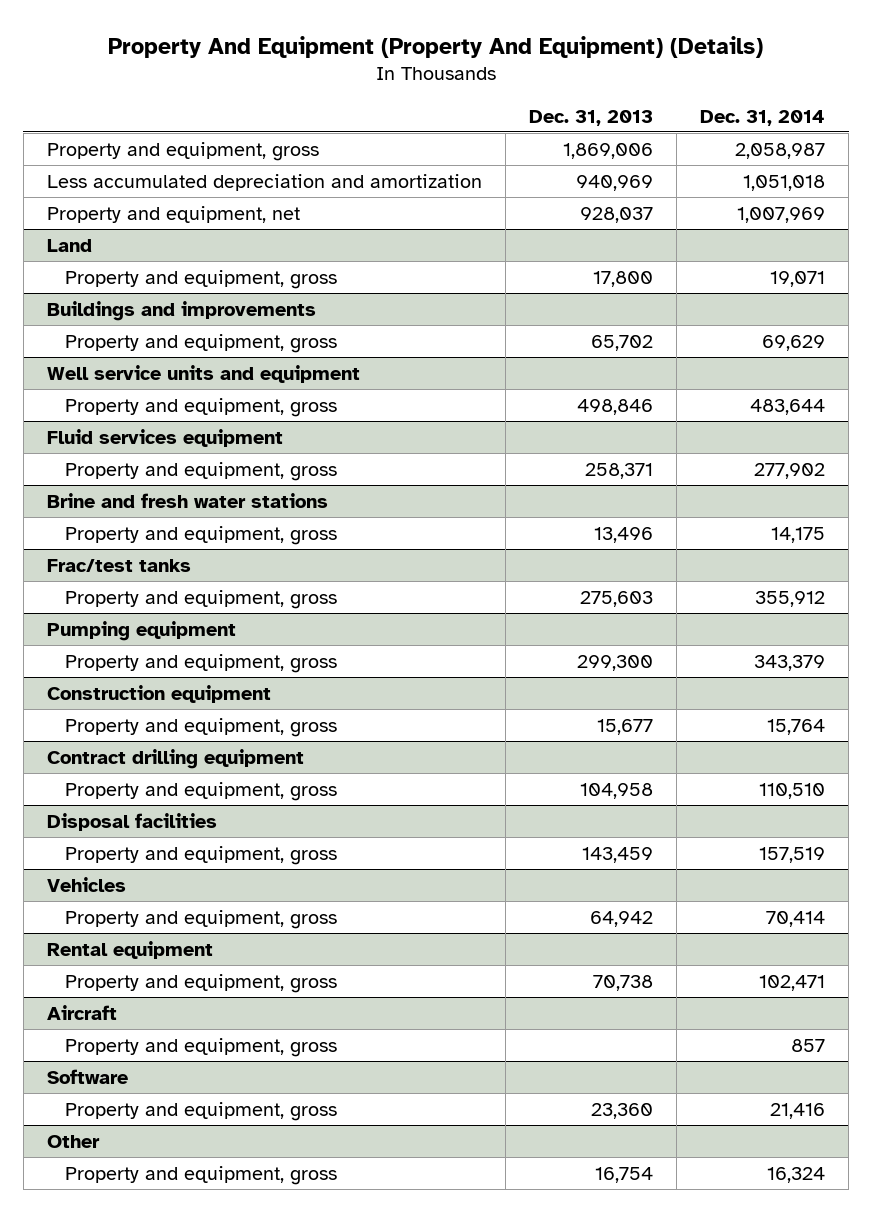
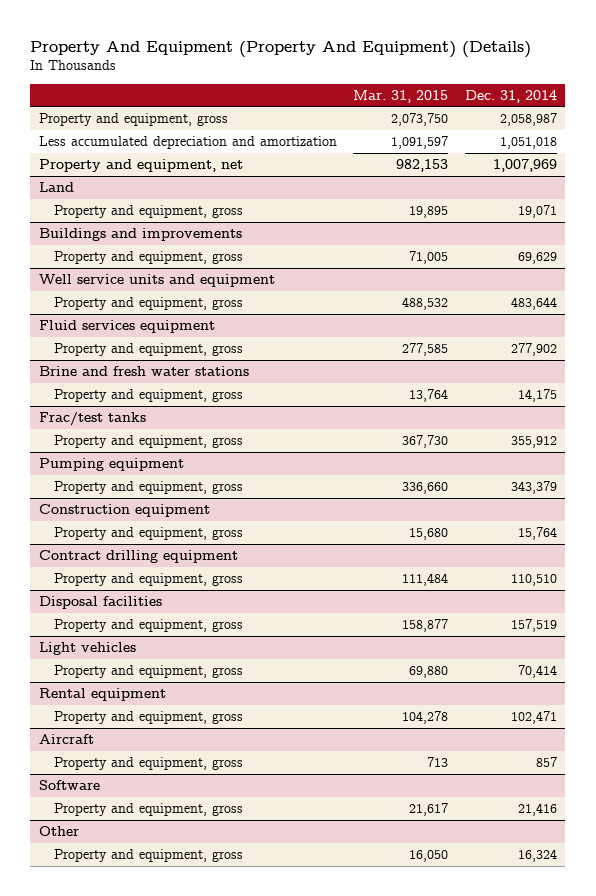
[528,109,653,126] Dec. 31, 2013 -> none
none -> [353,89,449,103] Mar. 31, 2015
[46,876,126,892] Vehicles -> [38,642,136,656] Light vehicles

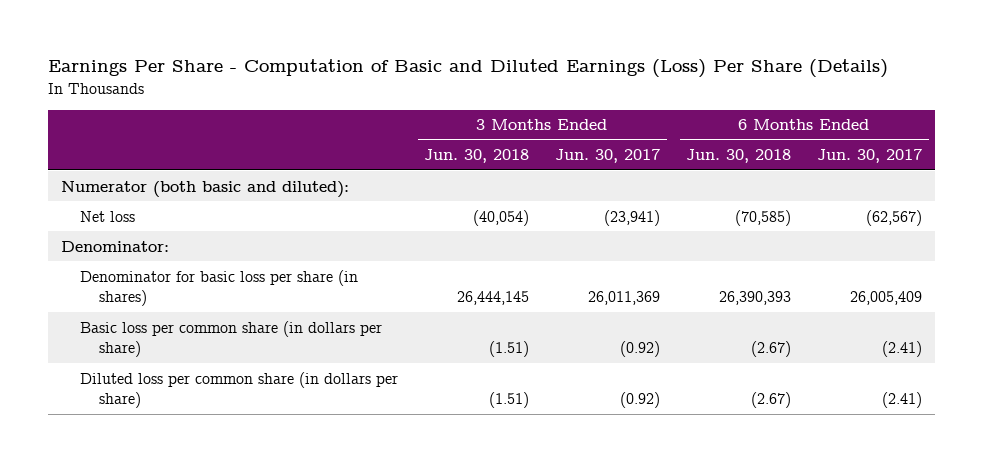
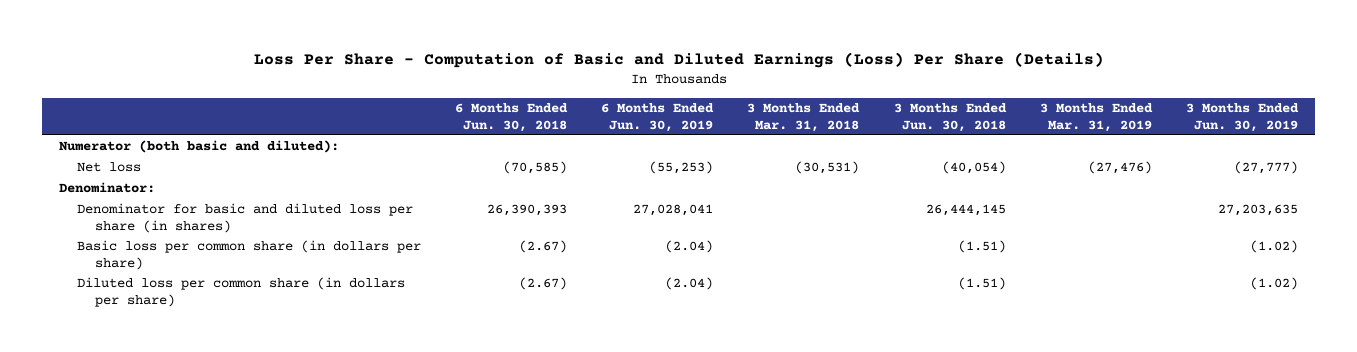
[47,59,888,79] Earnings Per Share - Computation of Basic and Diluted Earnings (Loss) Per Share (Details) -> [253,52,1104,69] Loss Per Share - Computation of Basic and Diluted Earnings (Loss) Per Share (Details)
[555,149,661,164] Jun. 30, 2017 -> none
[817,149,923,164] Jun. 30, 2017 -> none
none -> [601,102,715,132] 6 Months Ended Jun. 30, 2019
none -> [747,102,861,132] 3 Months Ended Mar. 31, 2018
none -> [1039,102,1153,132] 3 Months Ended Mar. 31, 2019
none -> [1185,102,1299,132] 3 Months Ended Jun. 30, 2019
[80,269,359,306] Denominator for basic loss per share (in shares) -> [76,203,413,234] Denominator for basic and diluted loss per share (in shares)

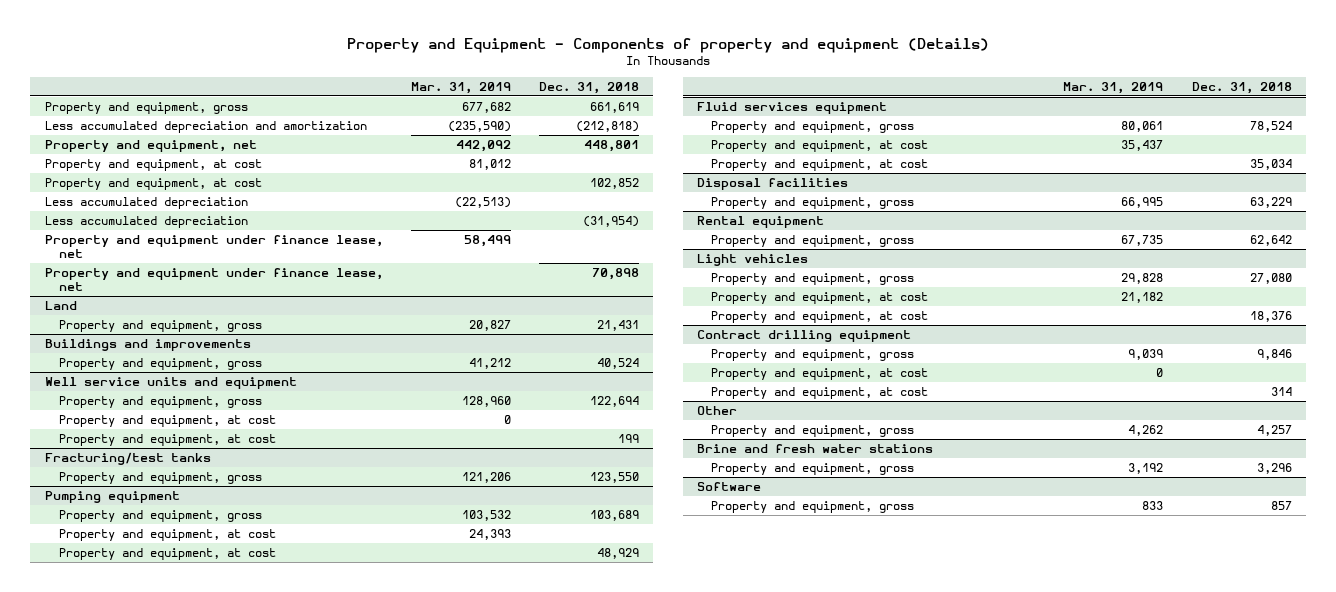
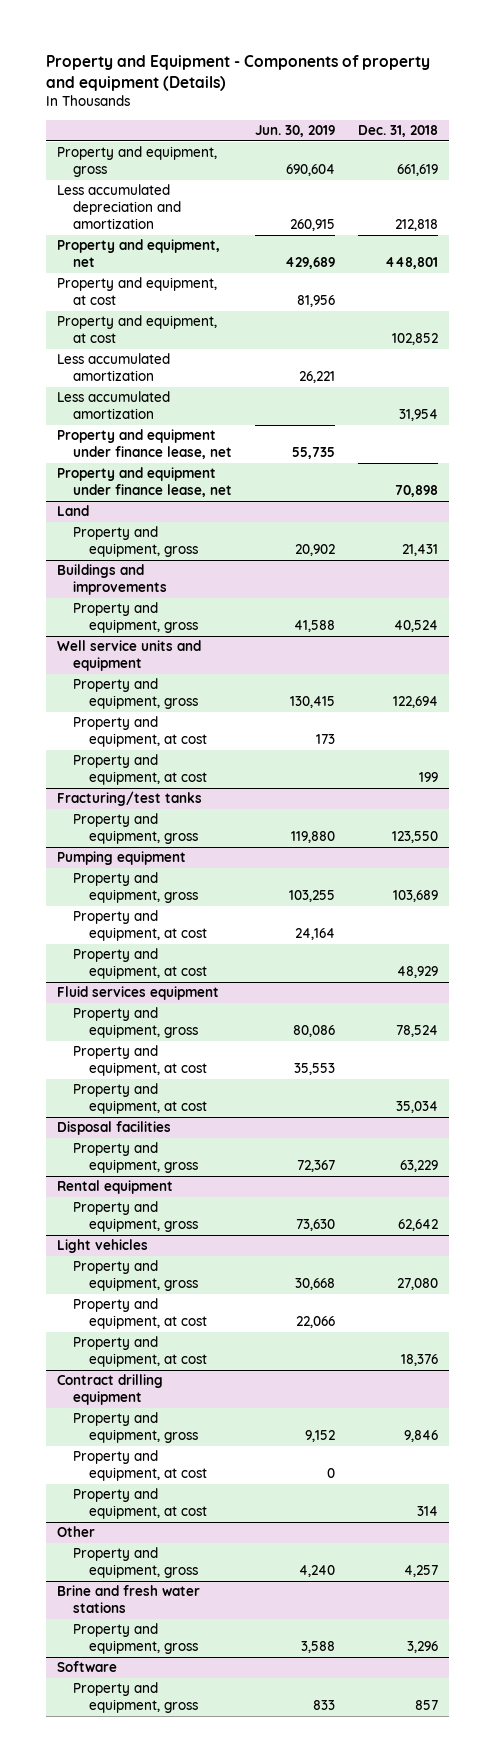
[410,82,511,95] Mar. 31, 2019 -> none
none -> [255,125,336,138] Jun. 30, 2019
[575,120,639,132] (212,818) -> [395,219,439,232] 212,818
[44,196,248,209] Less accumulated depreciation -> [57,353,171,382] Less accumulated amortization
[44,215,248,228] Less accumulated depreciation -> [57,391,171,420] Less accumulated amortization
[582,215,639,227] (31,954) -> [399,409,439,422] 31,954

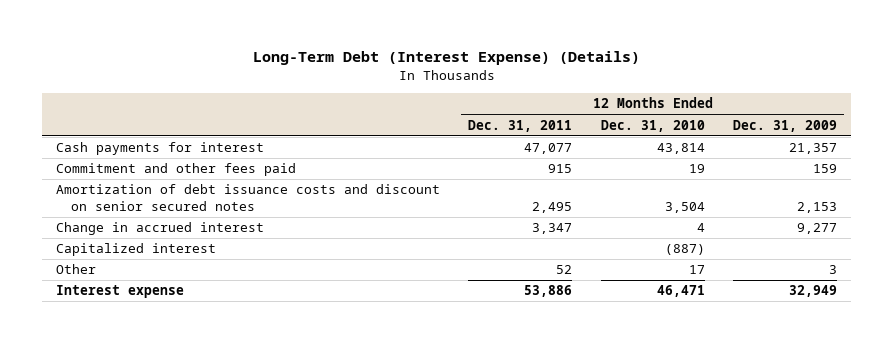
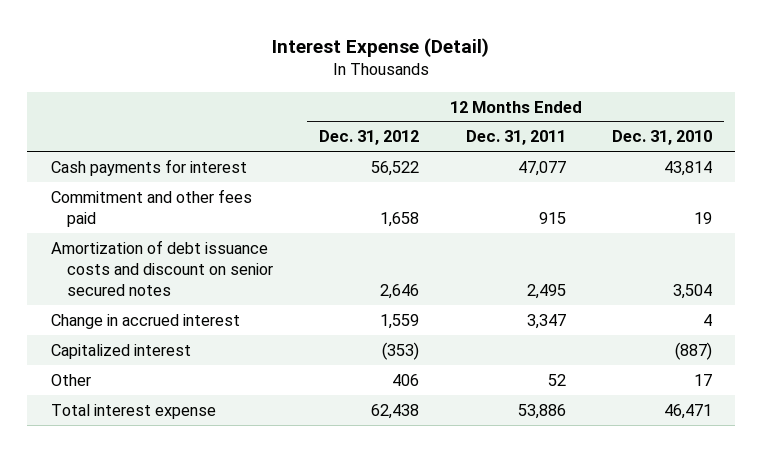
[252,51,640,66] Long-Term Debt (Interest Expense) (Details) -> [272,37,490,57] Interest Expense (Detail)
[733,119,838,132] Dec. 31, 2009 -> none
none -> [319,130,420,146] Dec. 31, 2012
[56,285,185,299] Interest expense -> [50,403,216,419] Total interest expense

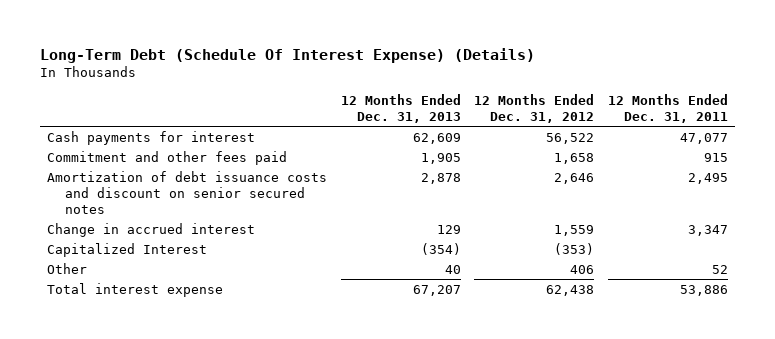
[272,37,490,57] Interest Expense (Detail) -> [40,48,536,64] Long-Term Debt (Schedule Of Interest Expense) (Details)
[612,130,713,146] Dec. 31, 2010 -> none
none -> [340,93,461,123] 12 Months Ended Dec. 31, 2013
[50,343,191,359] Capitalized interest -> [47,242,208,257] Capitalized Interest

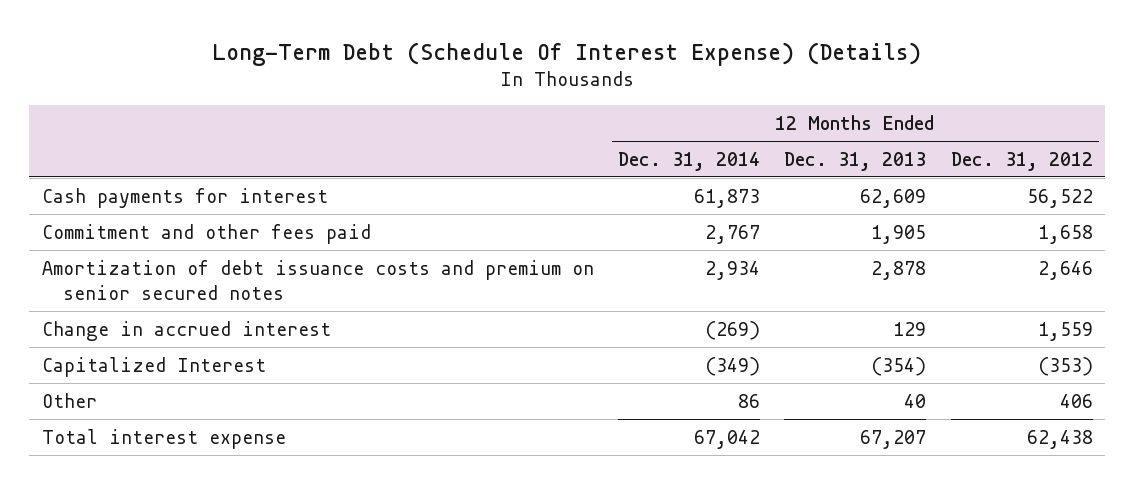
[608,93,729,123] 12 Months Ended Dec. 31, 2011 -> none
none -> [617,151,760,171] Dec. 31, 2014
[47,170,328,215] Amortization of debt issuance costs and discount on senior secured notes -> [41,259,594,300] Amortization of debt issuance costs and premium on senior secured notes

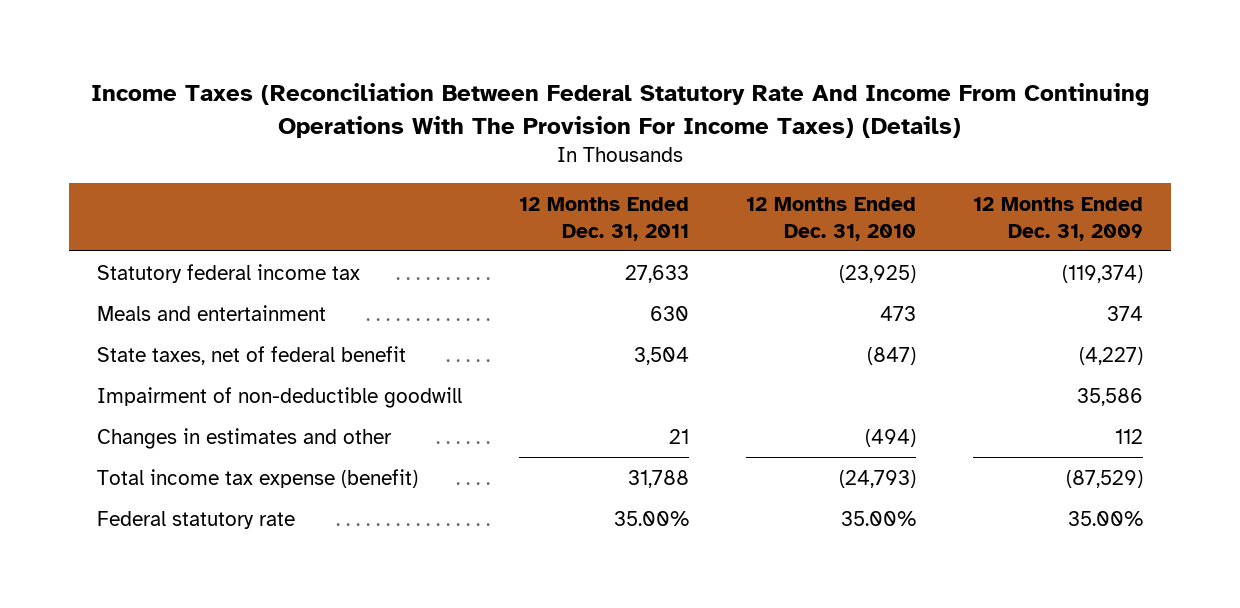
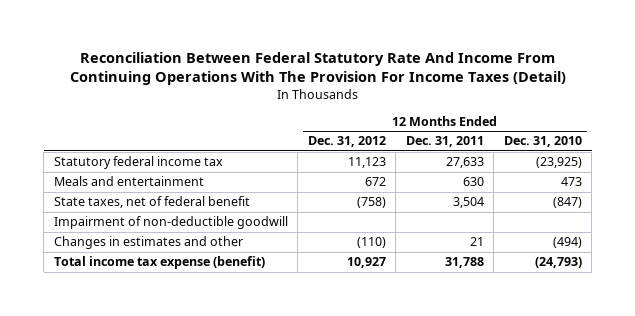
[90,83,1149,138] Income Taxes (Reconciliation Between Federal Statutory Rate And Income From Continuing Operations With The Provision For Income Taxes) (Details) -> [69,51,566,86] Reconciliation Between Federal Statutory Rate And Income From Continuing Operations With The Provision For Income Taxes (Detail)
[972,196,1143,241] 12 Months Ended Dec. 31, 2009 -> none
none -> [307,136,386,148] Dec. 31, 2012
[97,510,296,529] Federal statutory rate -> none

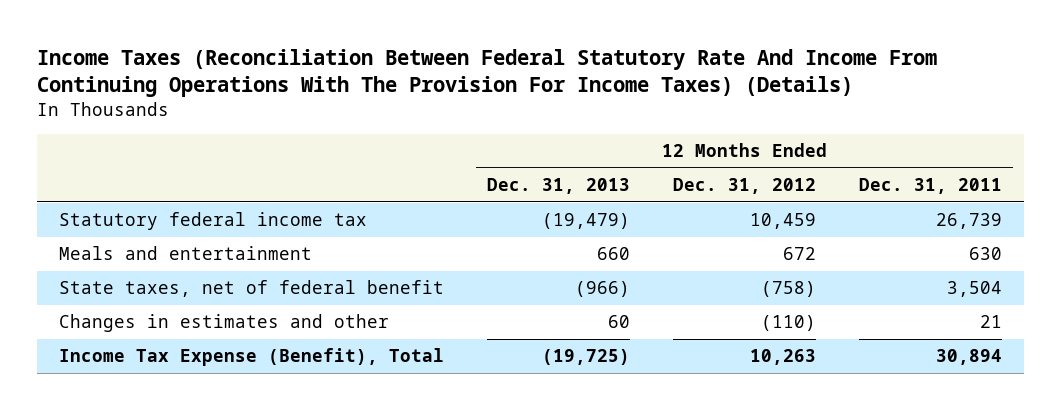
[69,51,566,86] Reconciliation Between Federal Statutory Rate And Income From Continuing Operations With The Provision For Income Taxes (Detail) -> [37,48,938,98] Income Taxes (Reconciliation Between Federal Statutory Rate And Income From Continuing Operations With The Provision For Income Taxes) (Details)
[503,136,582,148] Dec. 31, 2010 -> none
none -> [486,178,630,195] Dec. 31, 2013
[347,157,386,169] 11,123 -> [750,213,817,230] 10,459
[445,157,484,169] 27,633 -> [936,213,1003,230] 26,739
[53,216,288,230] Impairment of non-deductible goodwill -> none
[53,256,265,270] Total income tax expense (benefit) -> [58,348,444,367] Income Tax Expense (Benefit), Total
[346,257,386,269] 10,927 -> [750,349,817,366] 10,263
[444,257,484,269] 31,788 -> [936,349,1003,366] 30,894

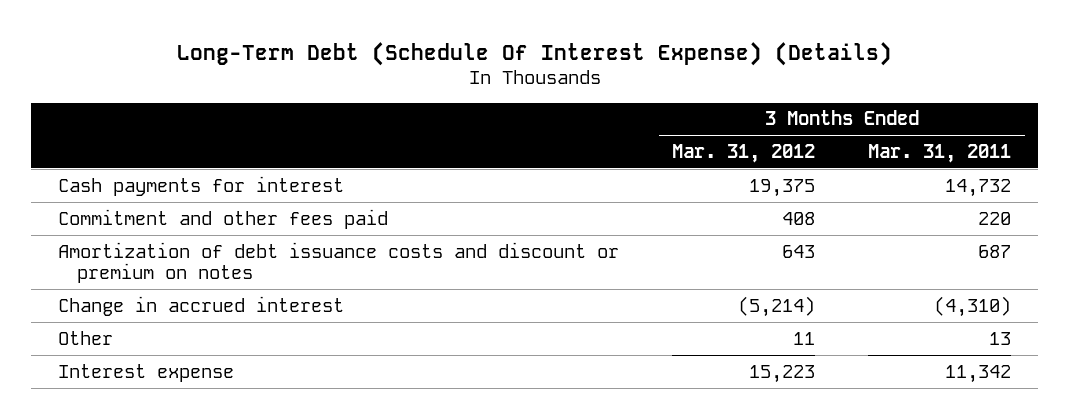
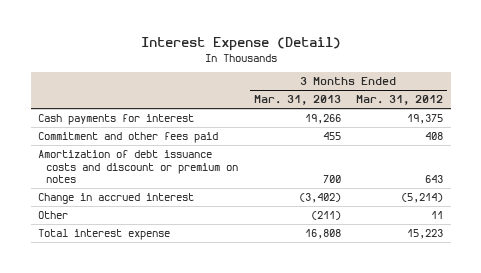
[176,41,892,66] Long-Term Debt (Schedule Of Interest Expense) (Details) -> [140,37,341,52] Interest Expense (Detail)
[868,143,1012,163] Mar. 31, 2011 -> none
none -> [253,95,341,106] Mar. 31, 2013
[57,363,234,382] Interest expense -> [38,229,171,241] Total interest expense

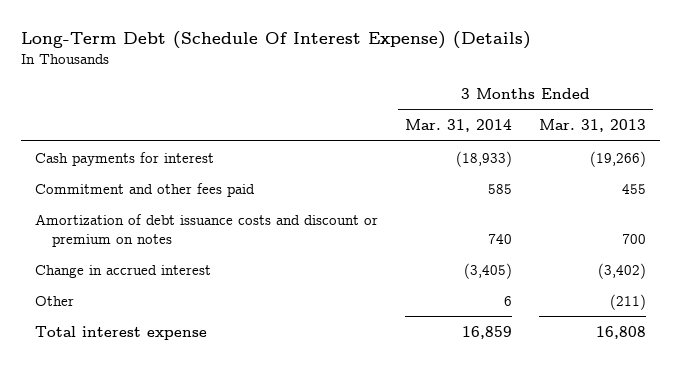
[140,37,341,52] Interest Expense (Detail) -> [21,31,532,50] Long-Term Debt (Schedule Of Interest Expense) (Details)
[356,95,444,106] Mar. 31, 2012 -> none
none -> [405,119,513,133] Mar. 31, 2014
[304,114,341,125] 19,266 -> [590,150,647,167] (19,266)

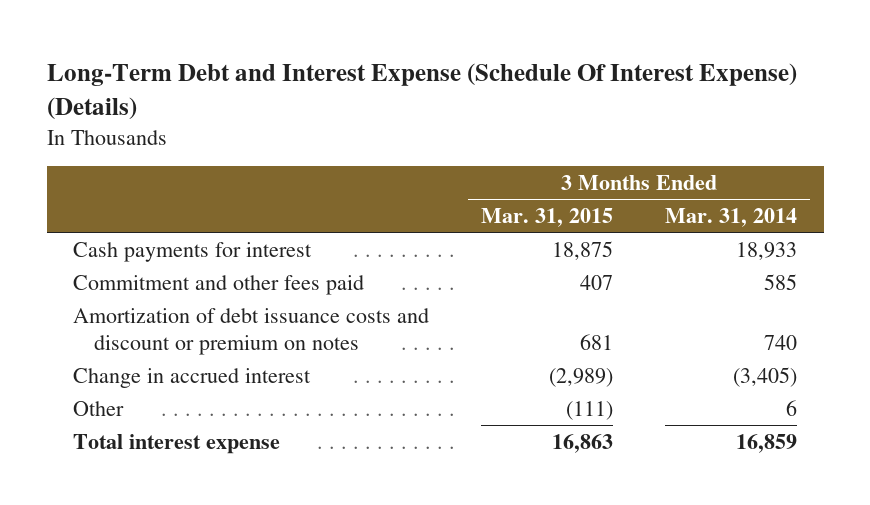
[21,31,532,50] Long-Term Debt (Schedule Of Interest Expense) (Details) -> [46,62,797,120] Long-Term Debt and Interest Expense (Schedule Of Interest Expense) (Details)
[539,119,647,133] Mar. 31, 2013 -> none
none -> [481,207,614,227] Mar. 31, 2015
[456,150,513,167] (18,933) -> [736,241,798,260] 18,933

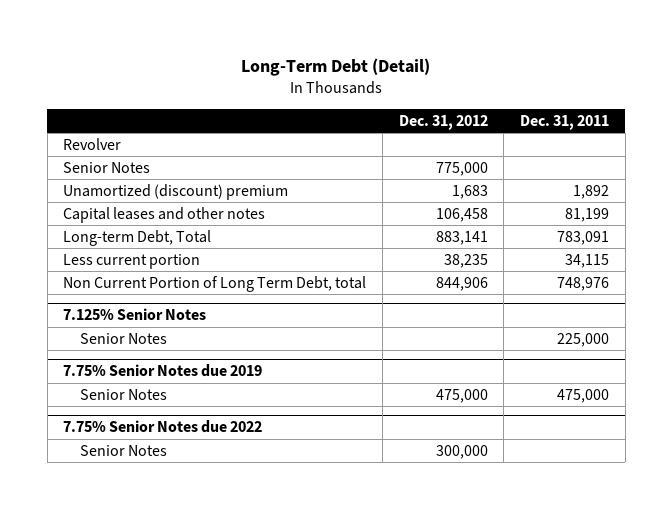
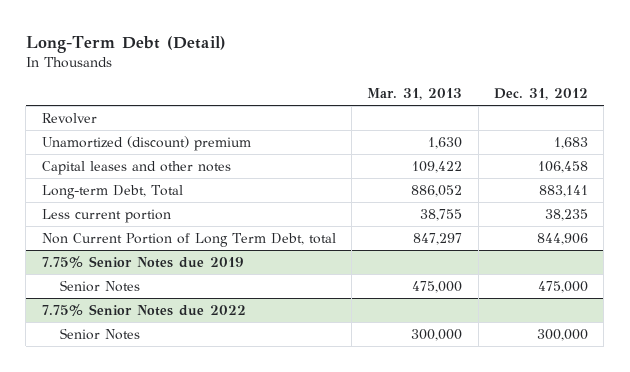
[520,114,610,130] Dec. 31, 2011 -> none
none -> [367,88,463,101] Mar. 31, 2013
[63,161,151,173] Senior Notes -> none
[63,308,207,321] 7.125% Senior Notes -> none
[79,332,167,344] Senior Notes -> none

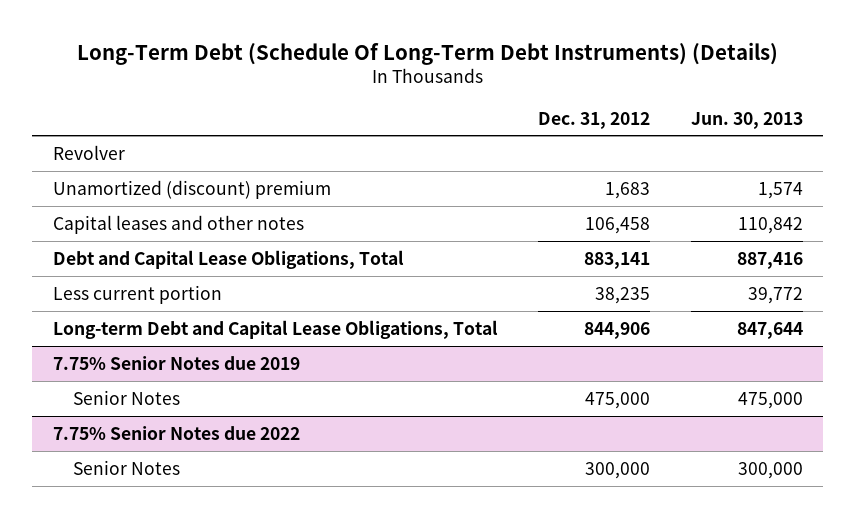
[25,35,226,53] Long-Term Debt (Detail) -> [76,41,778,65] Long-Term Debt (Schedule Of Long-Term Debt Instruments) (Details)
[367,88,463,101] Mar. 31, 2013 -> none
none -> [691,111,804,129] Jun. 30, 2013
[41,184,183,199] Long-term Debt, Total -> [52,249,404,269] Debt and Capital Lease Obligations, Total
[41,232,336,247] Non Current Portion of Long Term Debt, total -> [52,319,498,339] Long-term Debt and Capital Lease Obligations, Total

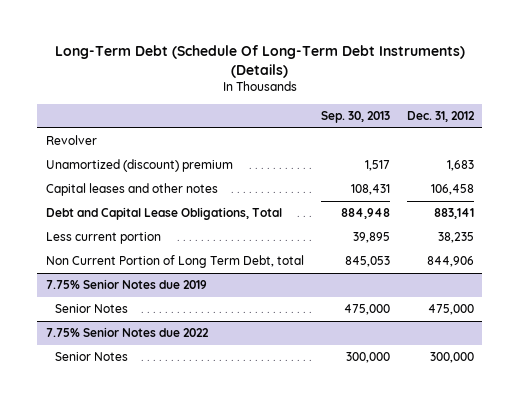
[691,111,804,129] Jun. 30, 2013 -> none
none -> [320,110,390,123] Sep. 30, 2013
[52,319,498,339] Long-term Debt and Capital Lease Obligations, Total -> [45,255,304,269] Non Current Portion of Long Term Debt, total

